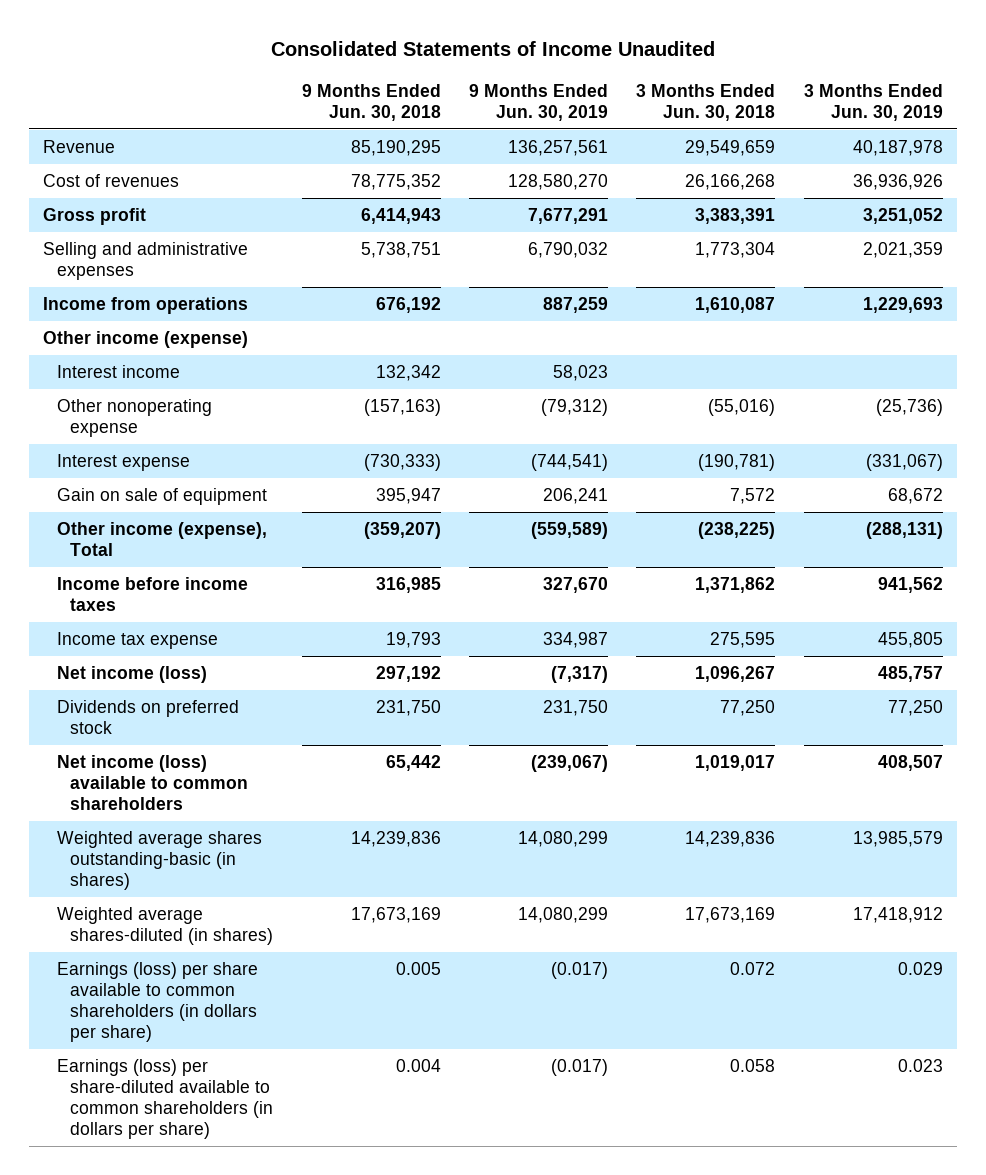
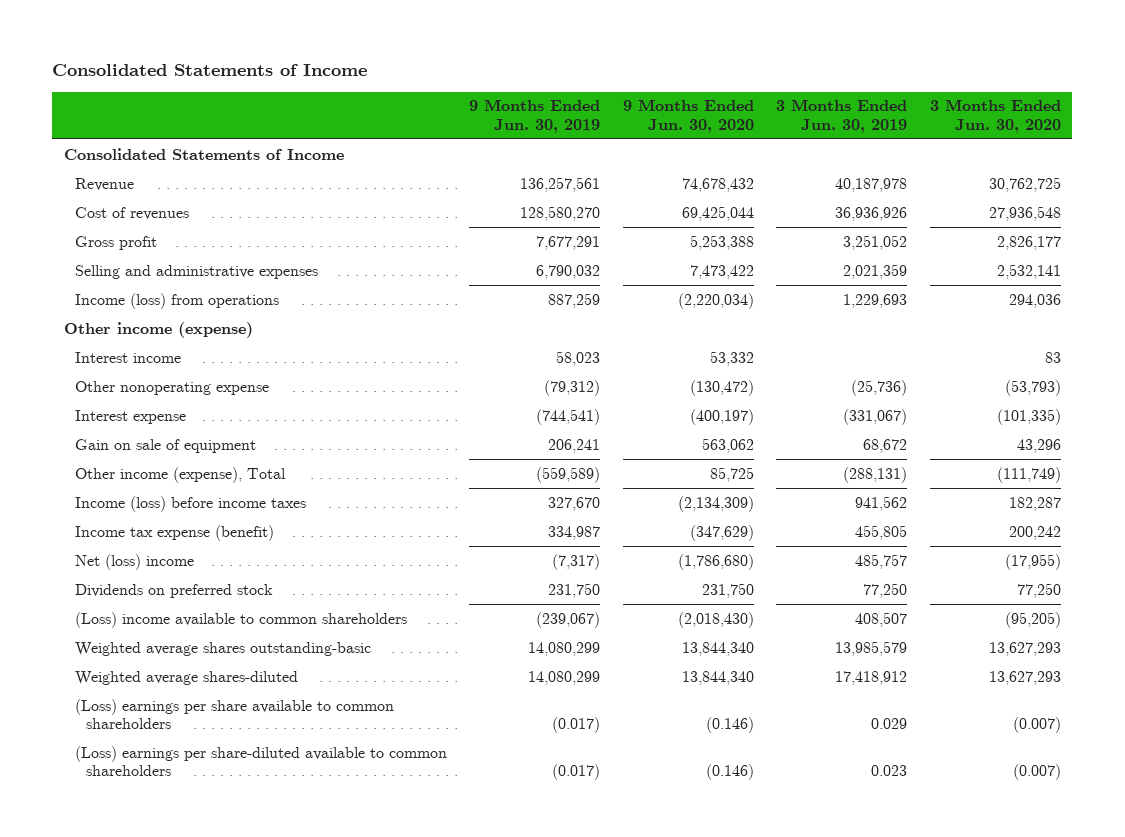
[271,41,716,57] Consolidated Statements of Income Unaudited -> [52,64,368,77] Consolidated Statements of Income
[301,83,441,121] 9 Months Ended Jun. 30, 2018 -> none
[636,83,776,121] 3 Months Ended Jun. 30, 2018 -> none
none -> [622,99,754,133] 9 Months Ended Jun. 30, 2020
none -> [929,99,1061,133] 3 Months Ended Jun. 30, 2020
none -> [63,147,344,160] Consolidated Statements of Income
[43,296,249,314] Income from operations -> [74,292,279,309] Income (loss) from operations
[56,576,248,611] Income before income taxes -> [74,495,306,512] Income (loss) before income taxes
[56,631,218,649] Income tax expense -> [74,524,274,541] Income tax expense (benefit)
[56,665,207,683] Net income (loss) -> [74,553,194,570] Net (loss) income
[56,754,249,811] Net income (loss) available to common shareholders -> [74,611,407,628] (Loss) income available to common shareholders
[56,830,262,891] Weighted average shares outstanding-basic (in shares) -> [74,641,371,656] Weighted average shares outstanding-basic
[56,906,274,945] Weighted average shares-diluted (in shares) -> [74,670,298,685] Weighted average shares-diluted
[56,961,258,1043] Earnings (loss) per share available to common shareholders (in dollars per share) -> [74,698,394,730] (Loss) earnings per share available to common shareholders
[56,1058,274,1140] Earnings (loss) per share-diluted available to common shareholders (in dollars per share) -> [74,745,447,777] (Loss) earnings per share-diluted available to common shareholders

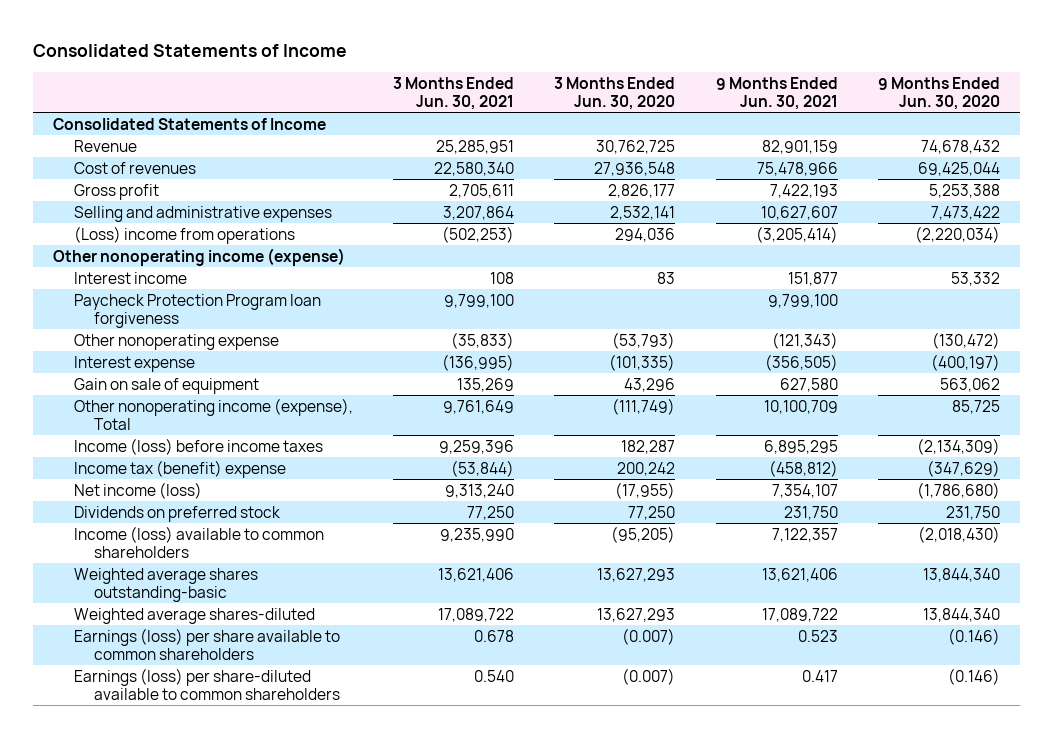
[469,99,601,133] 9 Months Ended Jun. 30, 2019 -> none
[776,99,908,133] 3 Months Ended Jun. 30, 2019 -> none
none -> [392,77,514,110] 3 Months Ended Jun. 30, 2021
none -> [715,77,838,110] 9 Months Ended Jun. 30, 2021
[74,292,279,309] Income (loss) from operations -> [73,225,295,244] (Loss) income from operations
[63,321,253,338] Other income (expense) -> [53,247,346,266] Other nonoperating income (expense)
none -> [73,293,321,328] Paycheck Protection Program loan forgiveness
[74,466,286,483] Other income (expense), Total -> [73,397,353,430] Other nonoperating income (expense), Total
[74,524,274,541] Income tax expense (benefit) -> [73,459,286,478] Income tax (benefit) expense
[74,553,194,570] Net (loss) income -> [73,481,202,499] Net income (loss)
[74,611,407,628] (Loss) income available to common shareholders -> [73,525,324,558] Income (loss) available to common shareholders
[74,698,394,730] (Loss) earnings per share available to common shareholders -> [73,627,340,660] Earnings (loss) per share available to common shareholders
[74,745,447,777] (Loss) earnings per share-diluted available to common shareholders -> [73,667,340,700] Earnings (loss) per share-diluted available to common shareholders

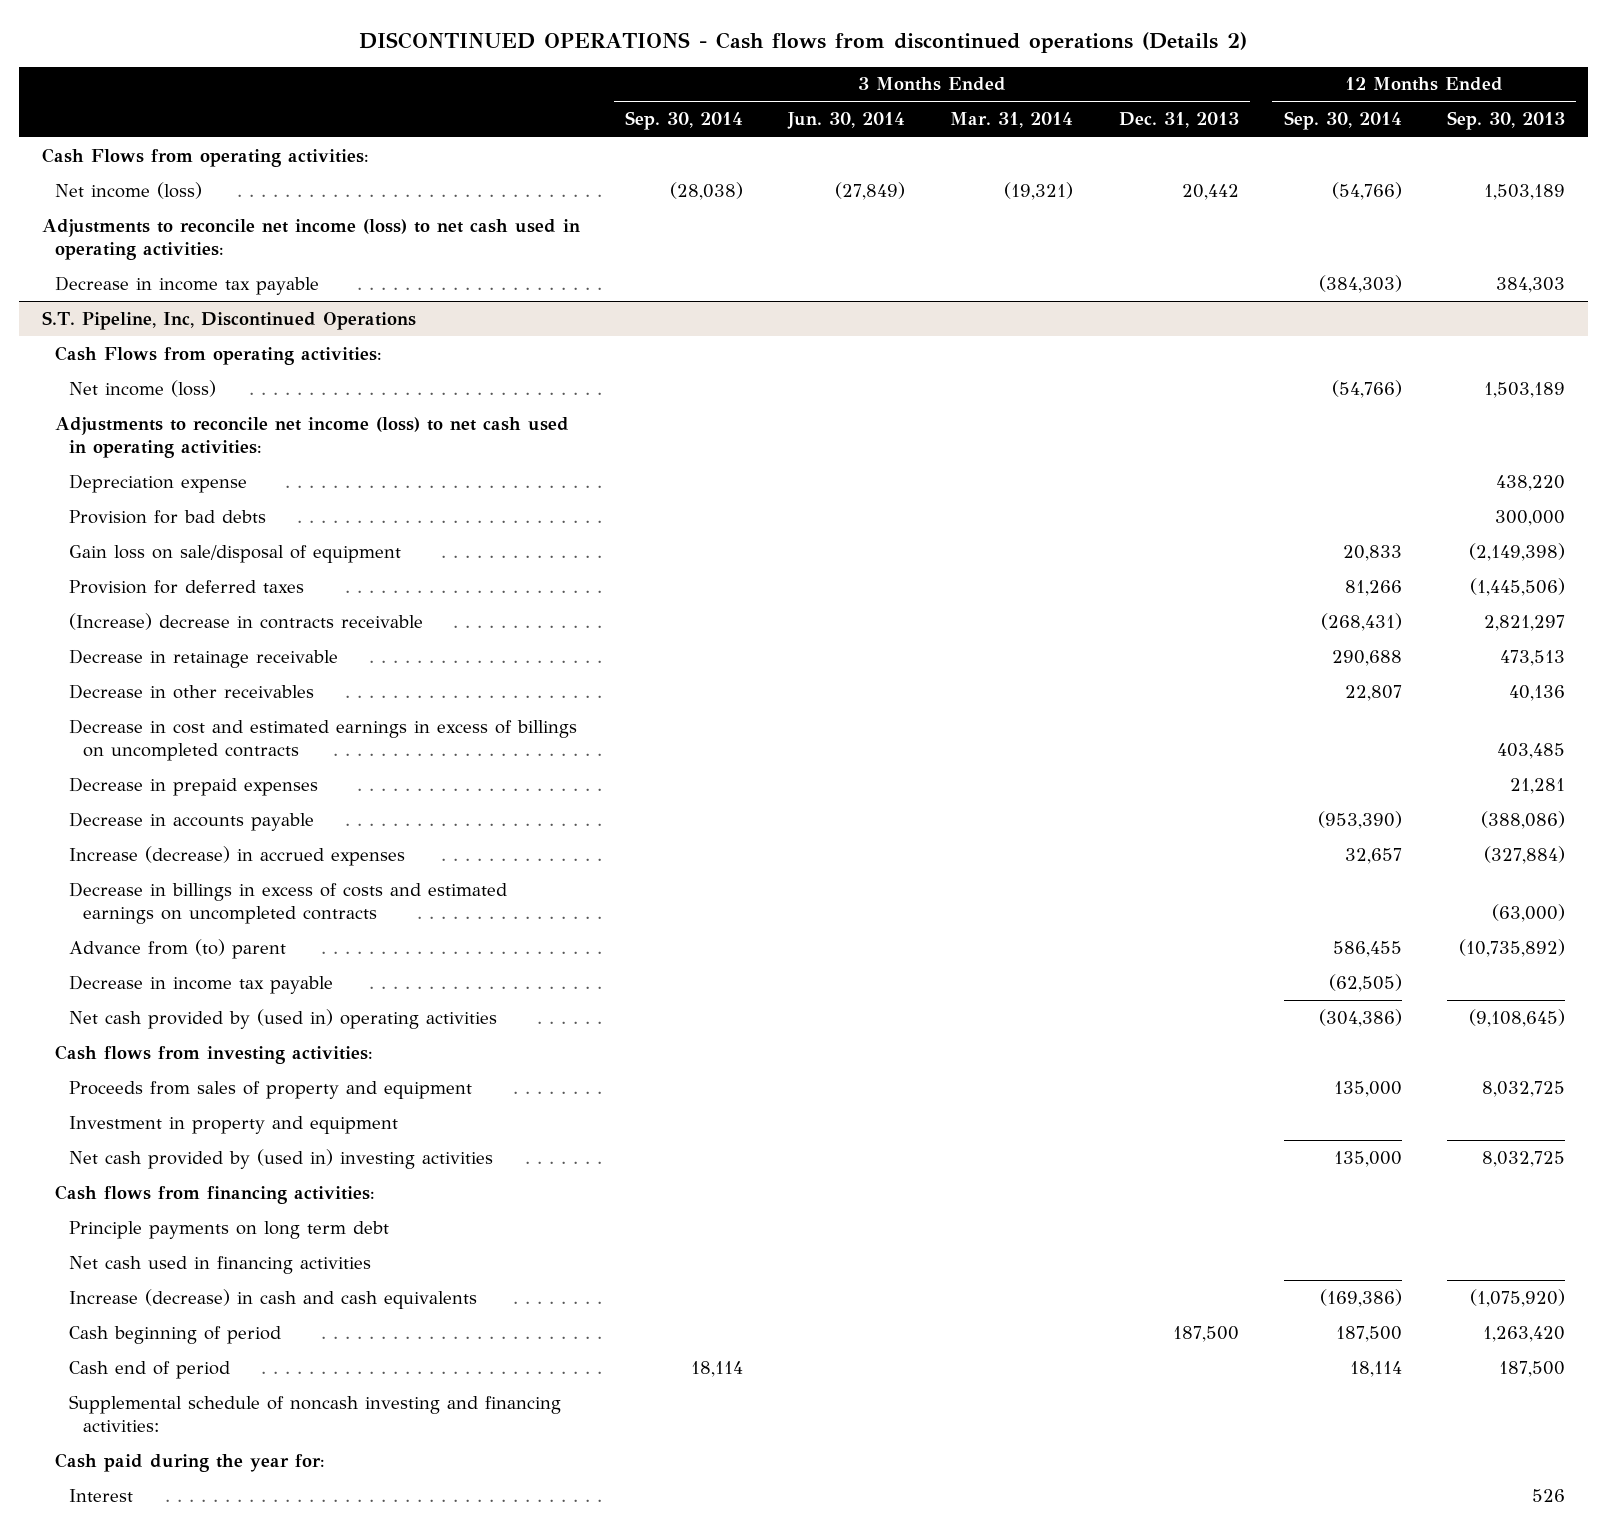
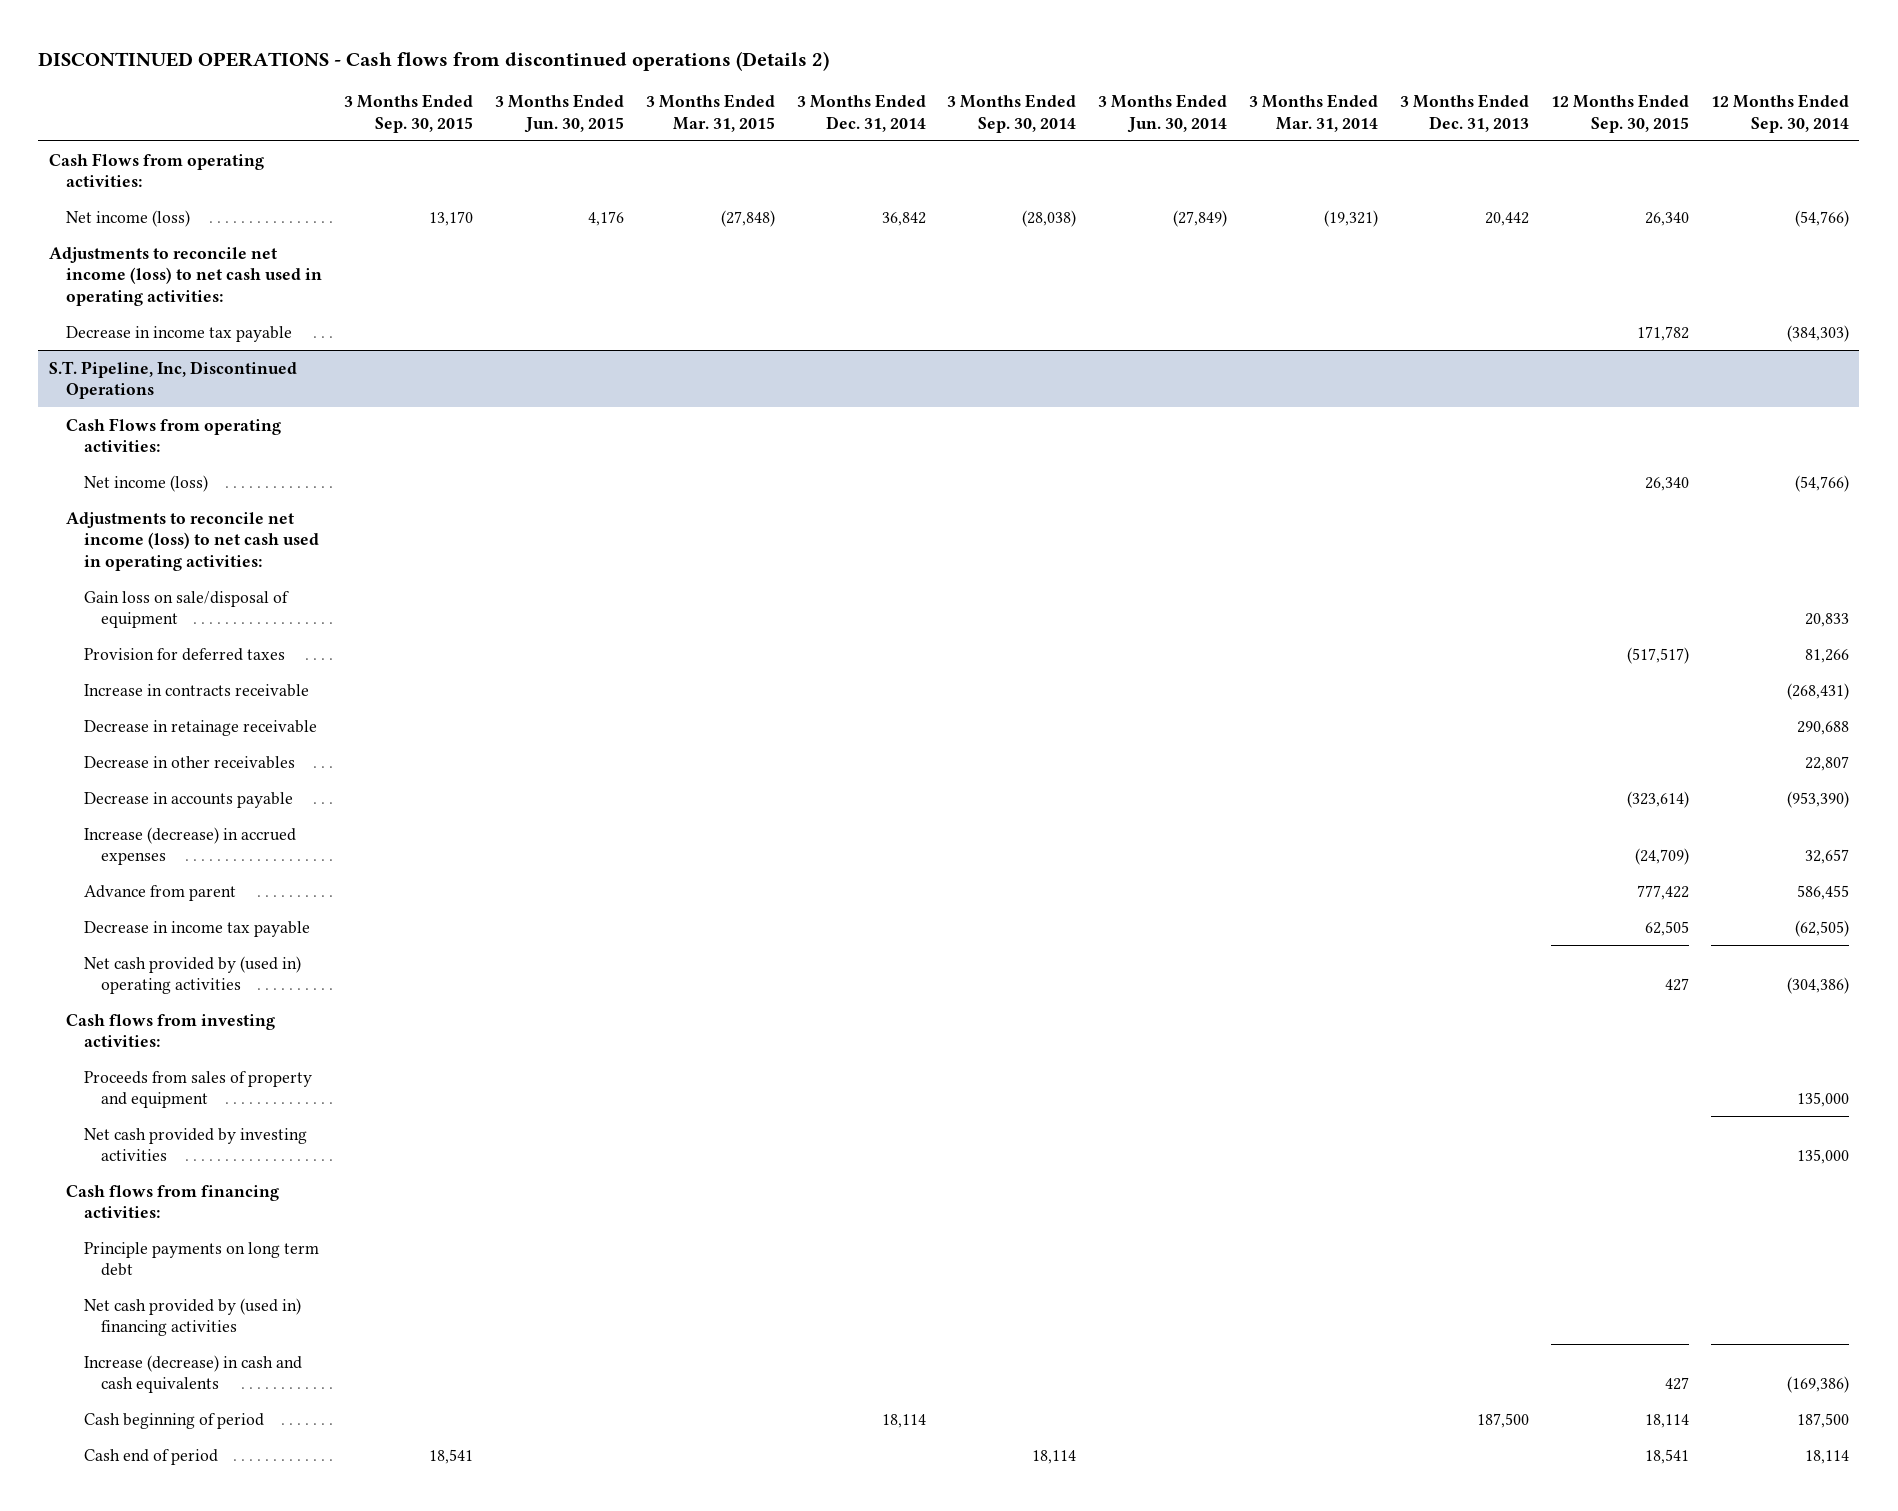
[1446,111,1565,131] Sep. 30, 2013 -> none
none -> [344,93,474,133] 3 Months Ended Sep. 30, 2015
none -> [495,93,625,133] 3 Months Ended Jun. 30, 2015
none -> [645,93,775,132] 3 Months Ended Mar. 31, 2015
none -> [796,93,926,132] 3 Months Ended Dec. 31, 2014
none -> [1550,93,1689,133] 12 Months Ended Sep. 30, 2015
[69,473,248,493] Depreciation expense -> none
[69,509,267,524] Provision for bad debts -> none
[69,612,424,630] (Increase) decrease in contracts receivable -> [83,683,309,697] Increase in contracts receivable
[69,718,578,762] Decrease in cost and estimated earnings in excess of billings on uncompleted contracts -> none
[69,776,319,796] Decrease in prepaid expenses -> none
[69,881,508,925] Decrease in billings in excess of costs and estimated earnings on uncompleted contracts -> none
[69,938,287,959] Advance from (to) parent -> [83,884,236,901] Advance from parent
[69,1115,399,1134] Investment in property and equipment -> none
[69,1148,494,1169] Net cash provided by (used in) investing activities -> [83,1127,307,1162] Net cash provided by investing activities
[69,1255,372,1274] Net cash used in financing activities -> [83,1297,301,1337] Net cash provided by (used in) financing activities
[69,1394,562,1433] Supplemental schedule of noncash investing and financing activities: -> none
[55,1452,326,1472] Cash paid during the year for: -> none
[69,1488,134,1502] Interest -> none

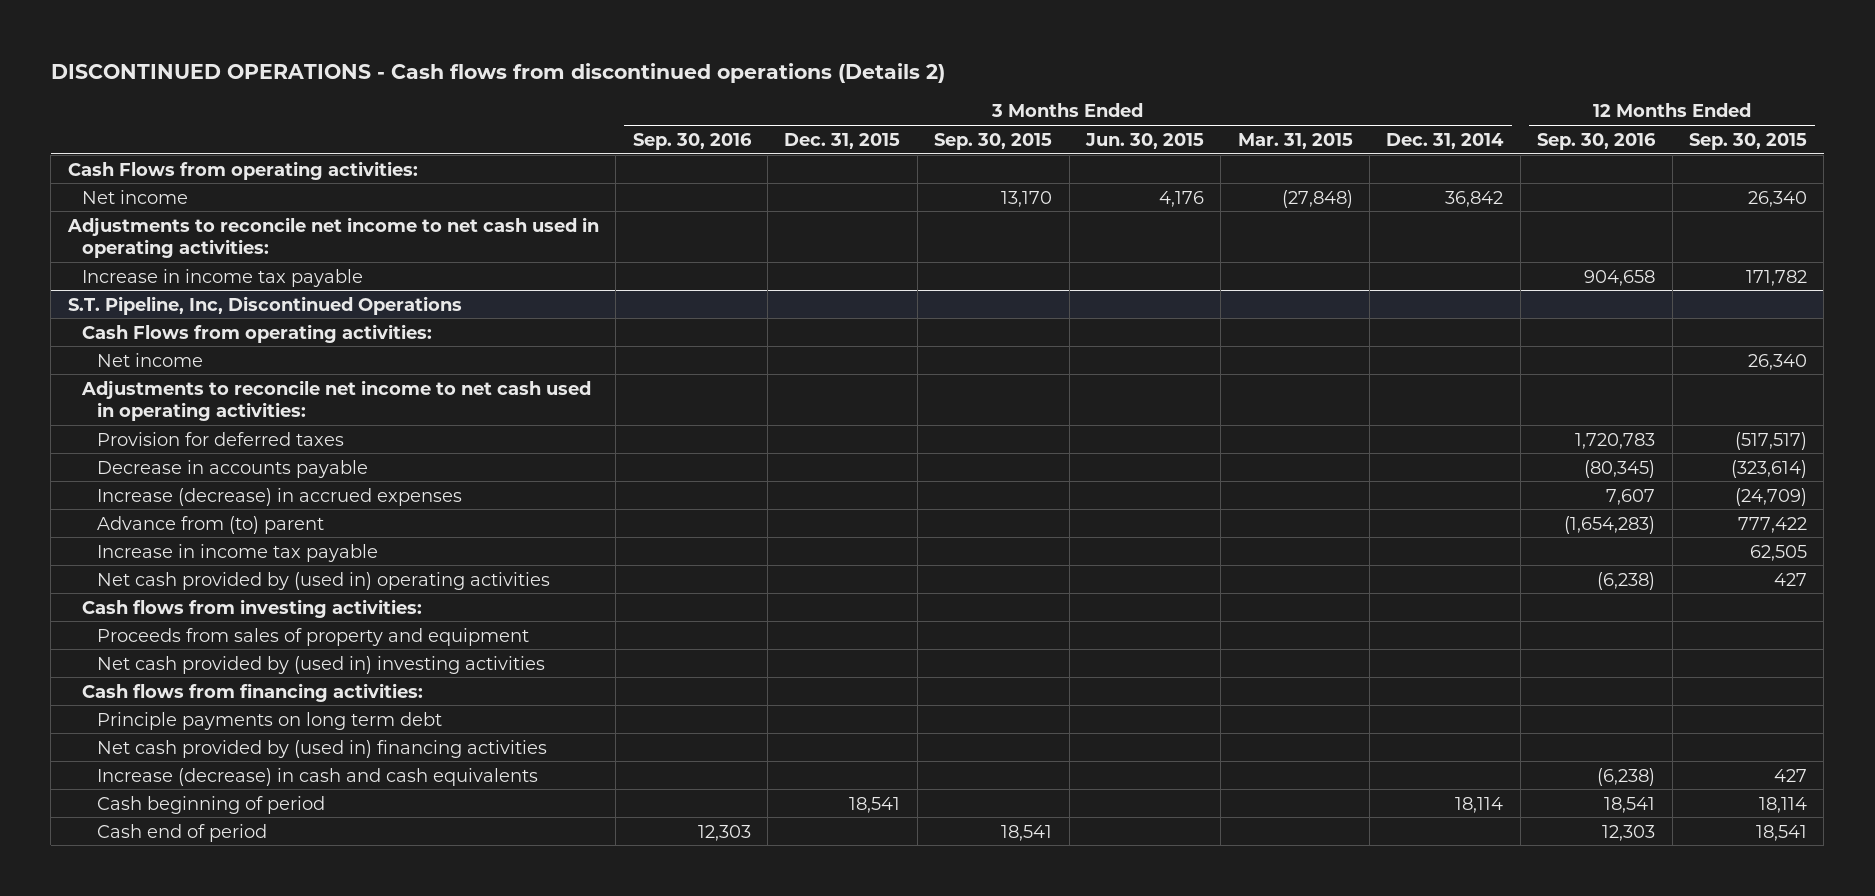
[947,93,1077,133] 3 Months Ended Sep. 30, 2014 -> none
[1098,93,1228,133] 3 Months Ended Jun. 30, 2014 -> none
[1249,93,1379,132] 3 Months Ended Mar. 31, 2014 -> none
[1399,93,1529,132] 3 Months Ended Dec. 31, 2013 -> none
[1710,93,1849,133] 12 Months Ended Sep. 30, 2014 -> none
none -> [632,132,752,150] Sep. 30, 2016
none -> [784,132,901,149] Dec. 31, 2015
none -> [1537,132,1657,150] Sep. 30, 2016
[66,209,191,227] Net income (loss) -> [82,189,189,204] Net income
[49,246,323,306] Adjustments to reconcile net income (loss) to net cash used in operating activities: -> [66,216,599,259] Adjustments to reconcile net income to net cash used in operating activities:
[66,325,293,342] Decrease in income tax payable -> [82,268,364,287] Increase in income tax payable
[83,590,289,629] Gain loss on sale/disposal of equipment -> none
[83,474,208,492] Net income (loss) -> [96,352,203,367] Net income
[66,511,319,571] Adjustments to reconcile net income (loss) to net cash used in operating activities: -> [81,379,592,422] Adjustments to reconcile net income to net cash used in operating activities:
[83,683,309,697] Increase in contracts receivable -> none
[83,719,317,736] Decrease in retainage receivable -> none
[83,755,295,769] Decrease in other receivables -> none
[83,884,236,901] Advance from parent -> [96,515,324,534] Advance from (to) parent
[83,920,310,937] Decrease in income tax payable -> [96,543,378,562] Increase in income tax payable
[83,1127,307,1162] Net cash provided by investing activities -> [96,655,545,674] Net cash provided by (used in) investing activities

